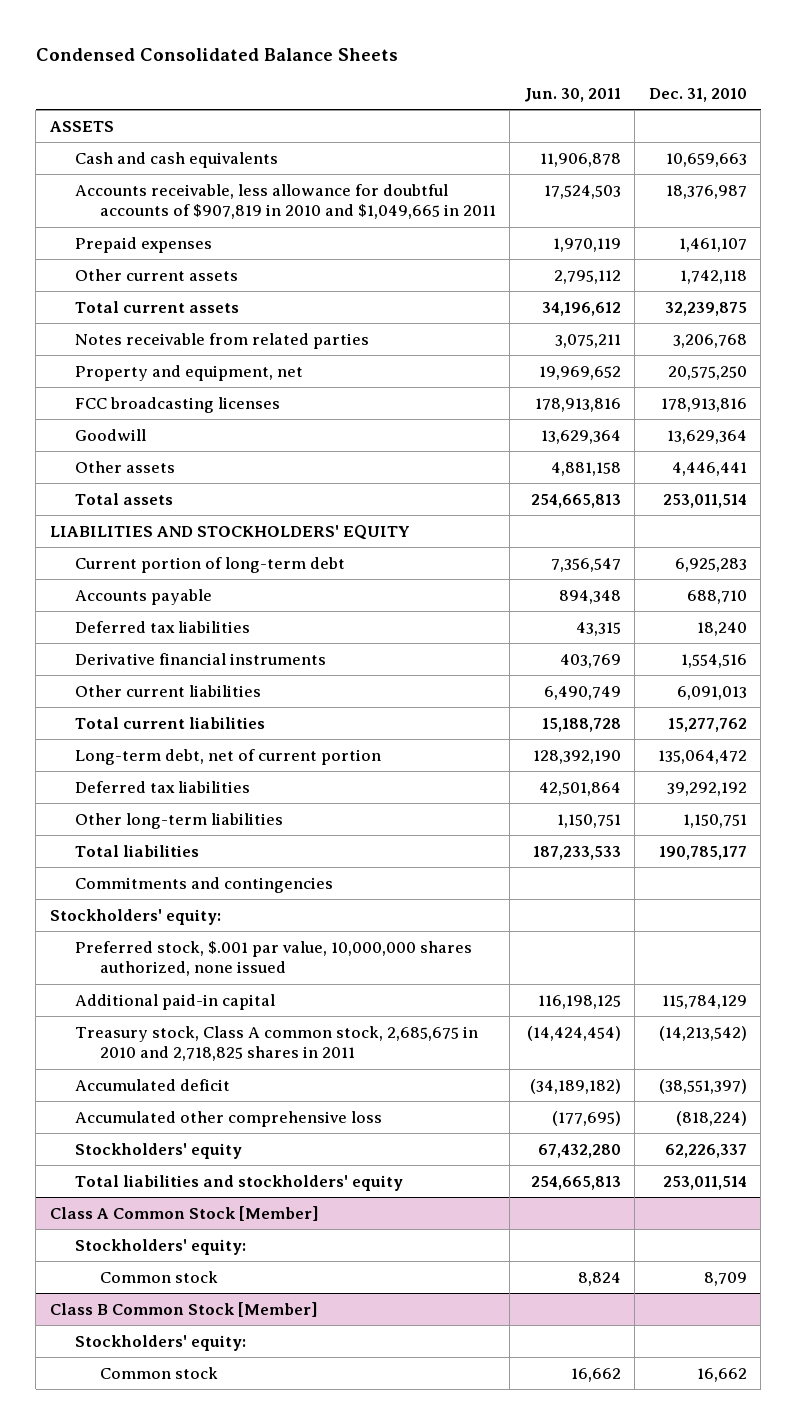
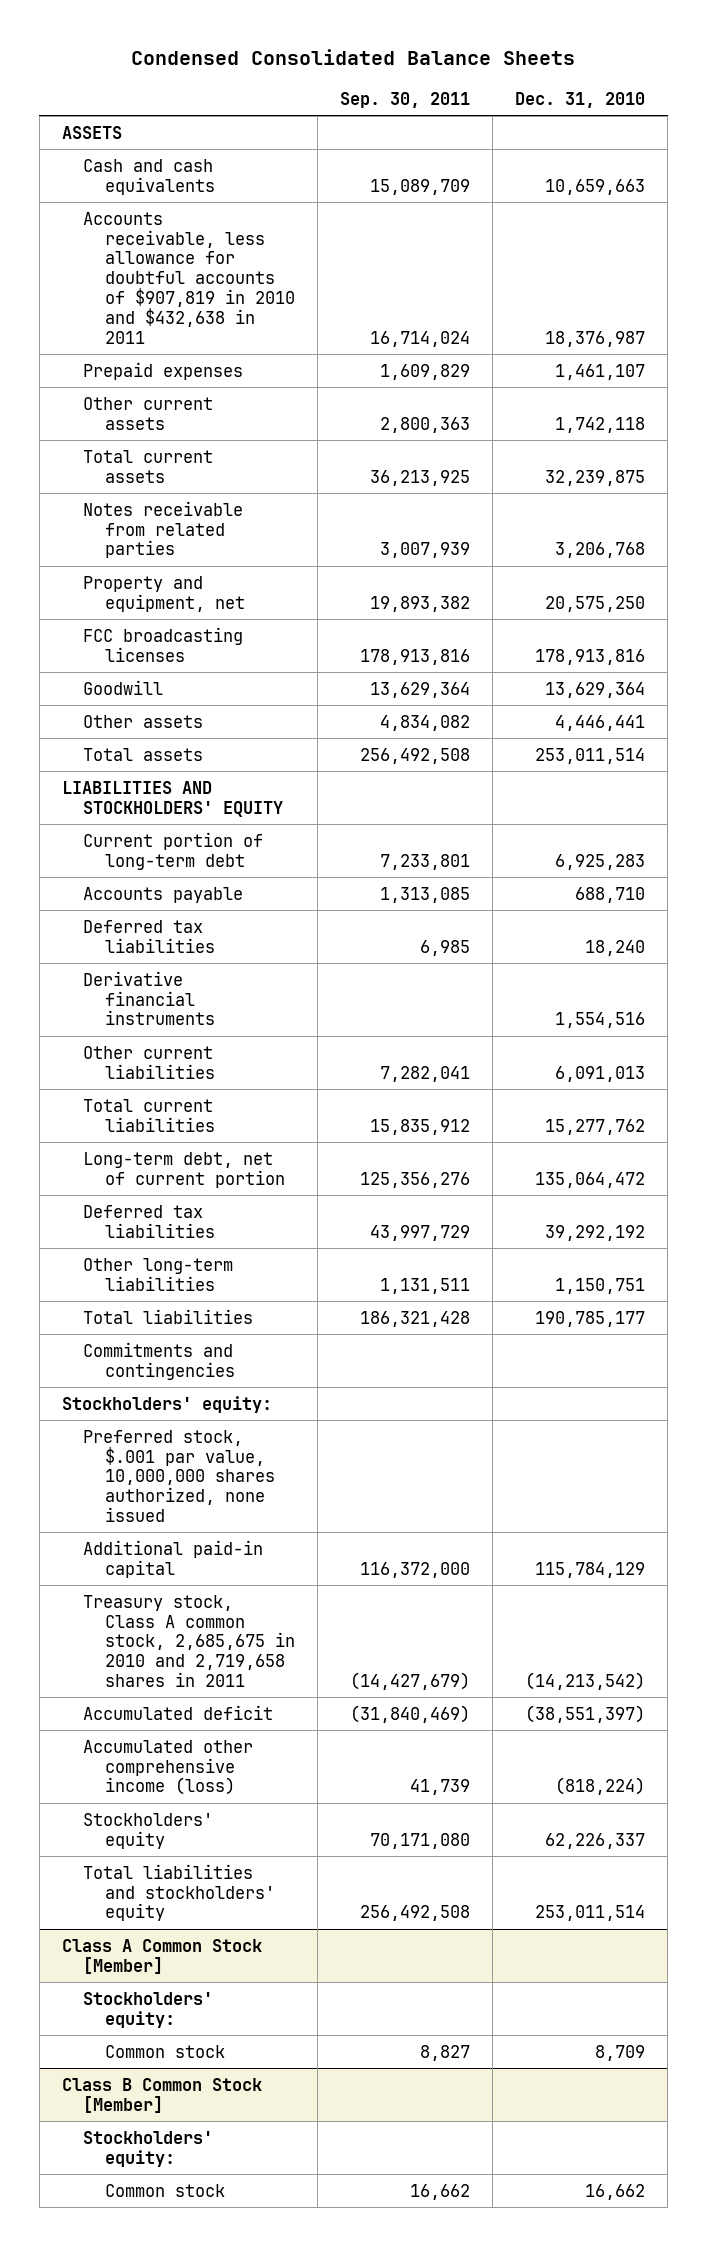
[523,87,621,102] Jun. 30, 2011 -> none
none -> [339,91,470,108] Sep. 30, 2011
[74,183,496,220] Accounts receivable, less allowance for doubtful accounts of $907,819 in 2010 and $1,049,665 in 2011 -> [83,211,295,344] Accounts receivable, less allowance for doubtful accounts of $907,819 in 2010 and $432,638 in 2011
[74,1025,478,1062] Treasury stock, Class A common stock, 2,685,675 in 2010 and 2,718,825 shares in 2011 -> [83,1594,295,1687] Treasury stock, Class A common stock, 2,685,675 in 2010 and 2,719,658 shares in 2011
[74,1110,382,1127] Accumulated other comprehensive loss -> [83,1739,254,1796] Accumulated other comprehensive income (loss)

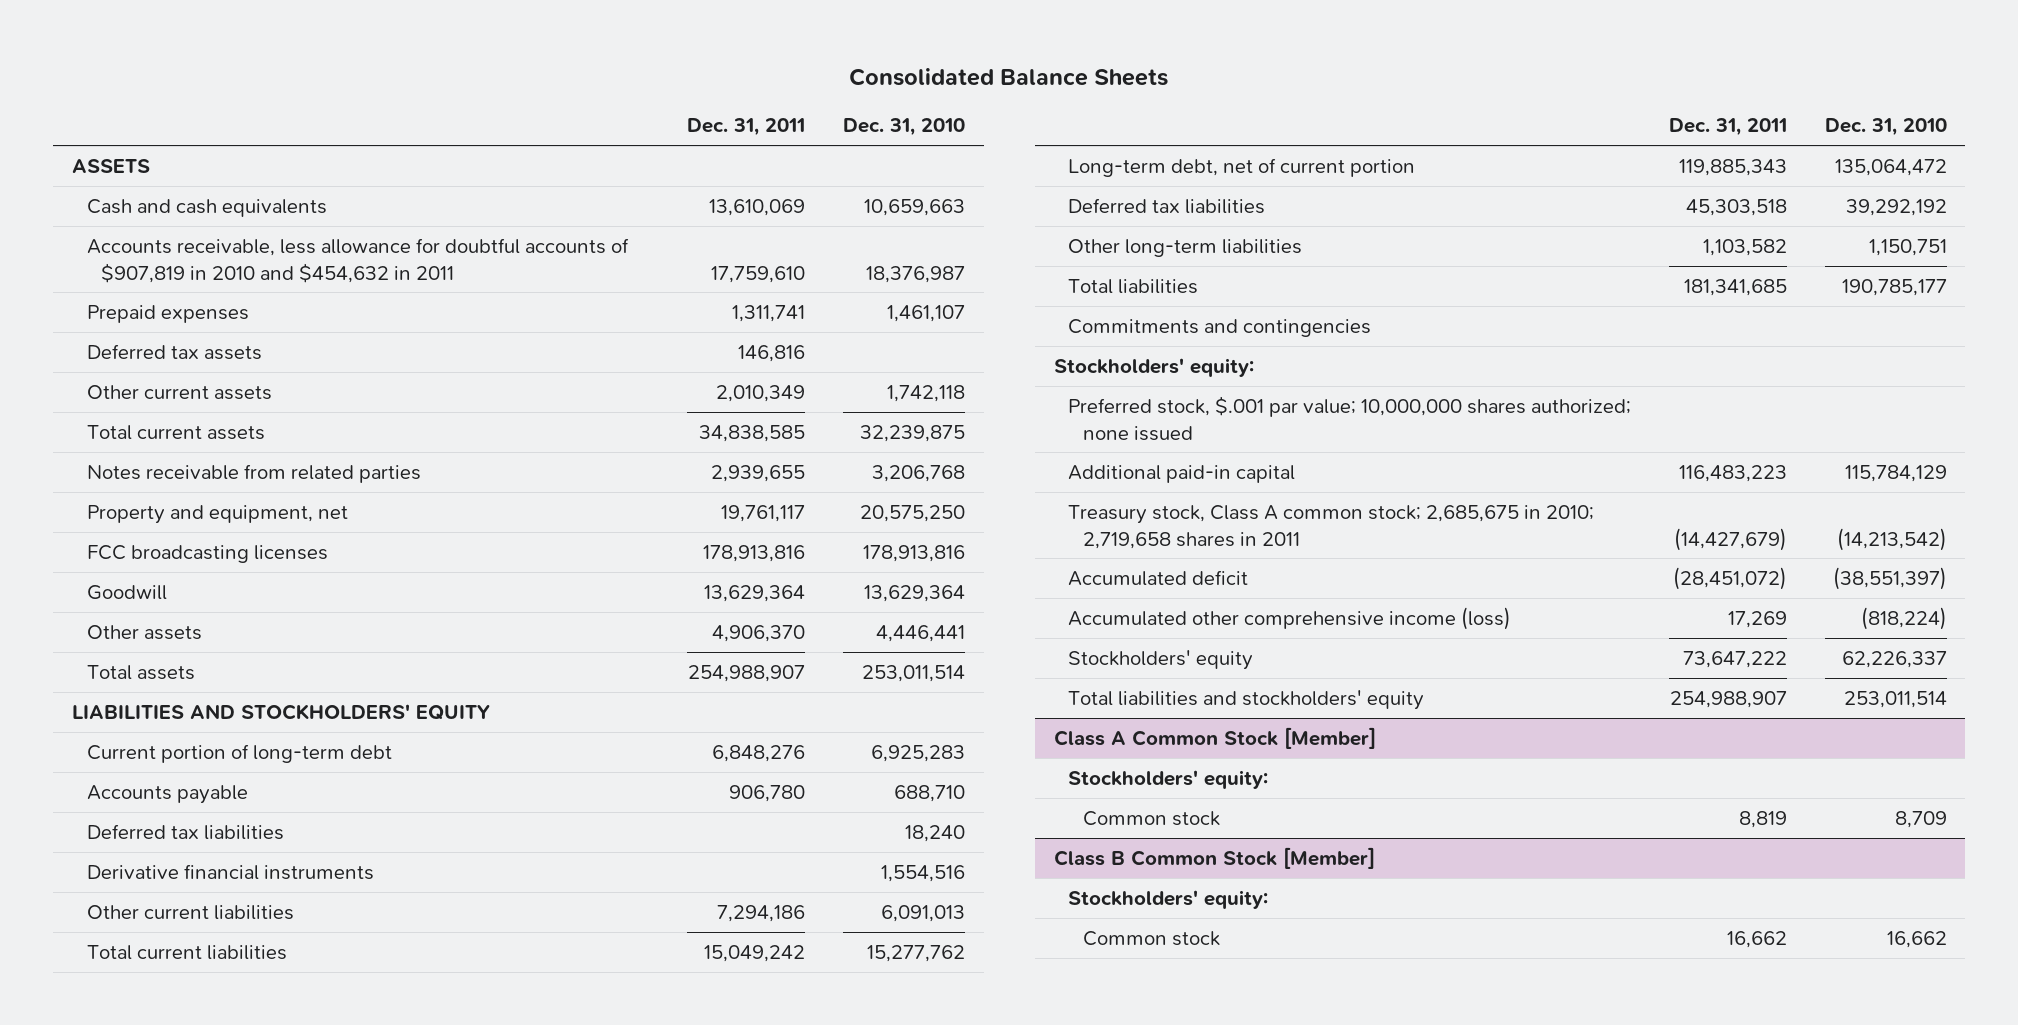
[131,49,576,66] Condensed Consolidated Balance Sheets -> [849,67,1169,86] Consolidated Balance Sheets
[339,91,470,108] Sep. 30, 2011 -> none
none -> [687,118,806,137] Dec. 31, 2011
[83,211,295,344] Accounts receivable, less allowance for doubtful accounts of $907,819 in 2010 and $432,638 in 2011 -> [86,237,629,283] Accounts receivable, less allowance for doubtful accounts of $907,819 in 2010 and $454,632 in 2011
none -> [86,343,262,360] Deferred tax assets
[83,1429,275,1522] Preferred stock, $.001 par value, 10,000,000 shares authorized, none issued -> [1068,395,1632,441] Preferred stock, $.001 par value; 10,000,000 shares authorized; none issued
[83,1594,295,1687] Treasury stock, Class A common stock, 2,685,675 in 2010 and 2,719,658 shares in 2011 -> [1068,504,1595,549] Treasury stock, Class A common stock; 2,685,675 in 2010; 2,719,658 shares in 2011

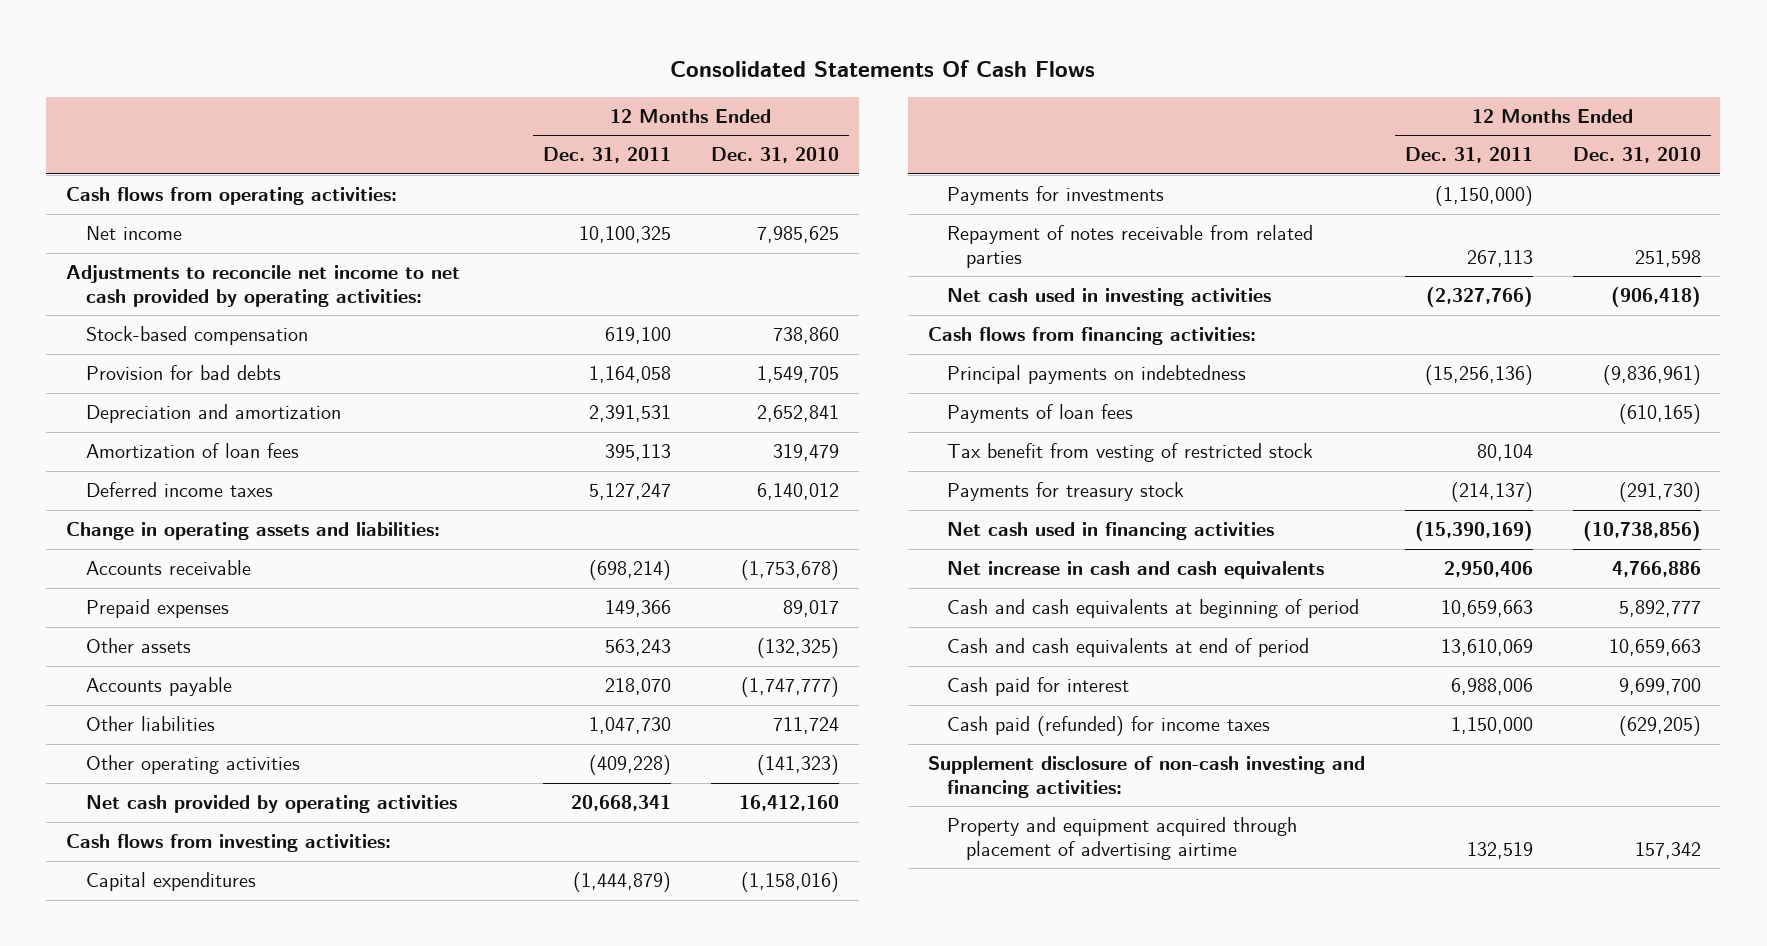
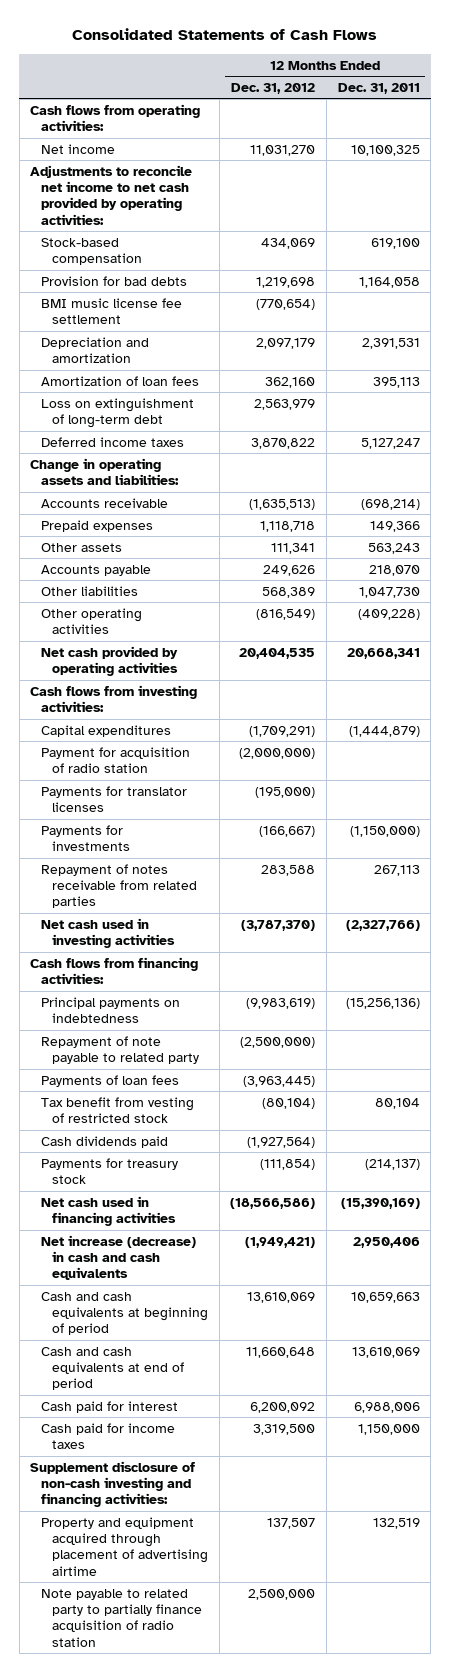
[670,60,1096,78] Consolidated Statements Of Cash Flows -> [72,28,378,41] Consolidated Statements of Cash Flows
[710,147,839,164] Dec. 31, 2010 -> none
none -> [231,82,316,94] Dec. 31, 2012
none -> [41,297,183,325] BMI music license fee settlement
none -> [41,397,195,429] Loss on extinguishment of long-term debt
none -> [41,746,191,774] Payment for acquisition of radio station
none -> [41,785,188,813] Payments for translator licenses
none -> [41,1035,200,1065] Repayment of note payable to related party
none -> [41,1135,169,1148] Cash dividends paid
[947,561,1325,580] Net increase in cash and cash equivalents -> [41,1234,197,1281] Net increase (decrease) in cash and cash equivalents
[947,716,1271,737] Cash paid (refunded) for income taxes -> [41,1422,176,1450] Cash paid for income taxes
none -> [41,1588,203,1647] Note payable to related party to partially finance acquisition of radio station

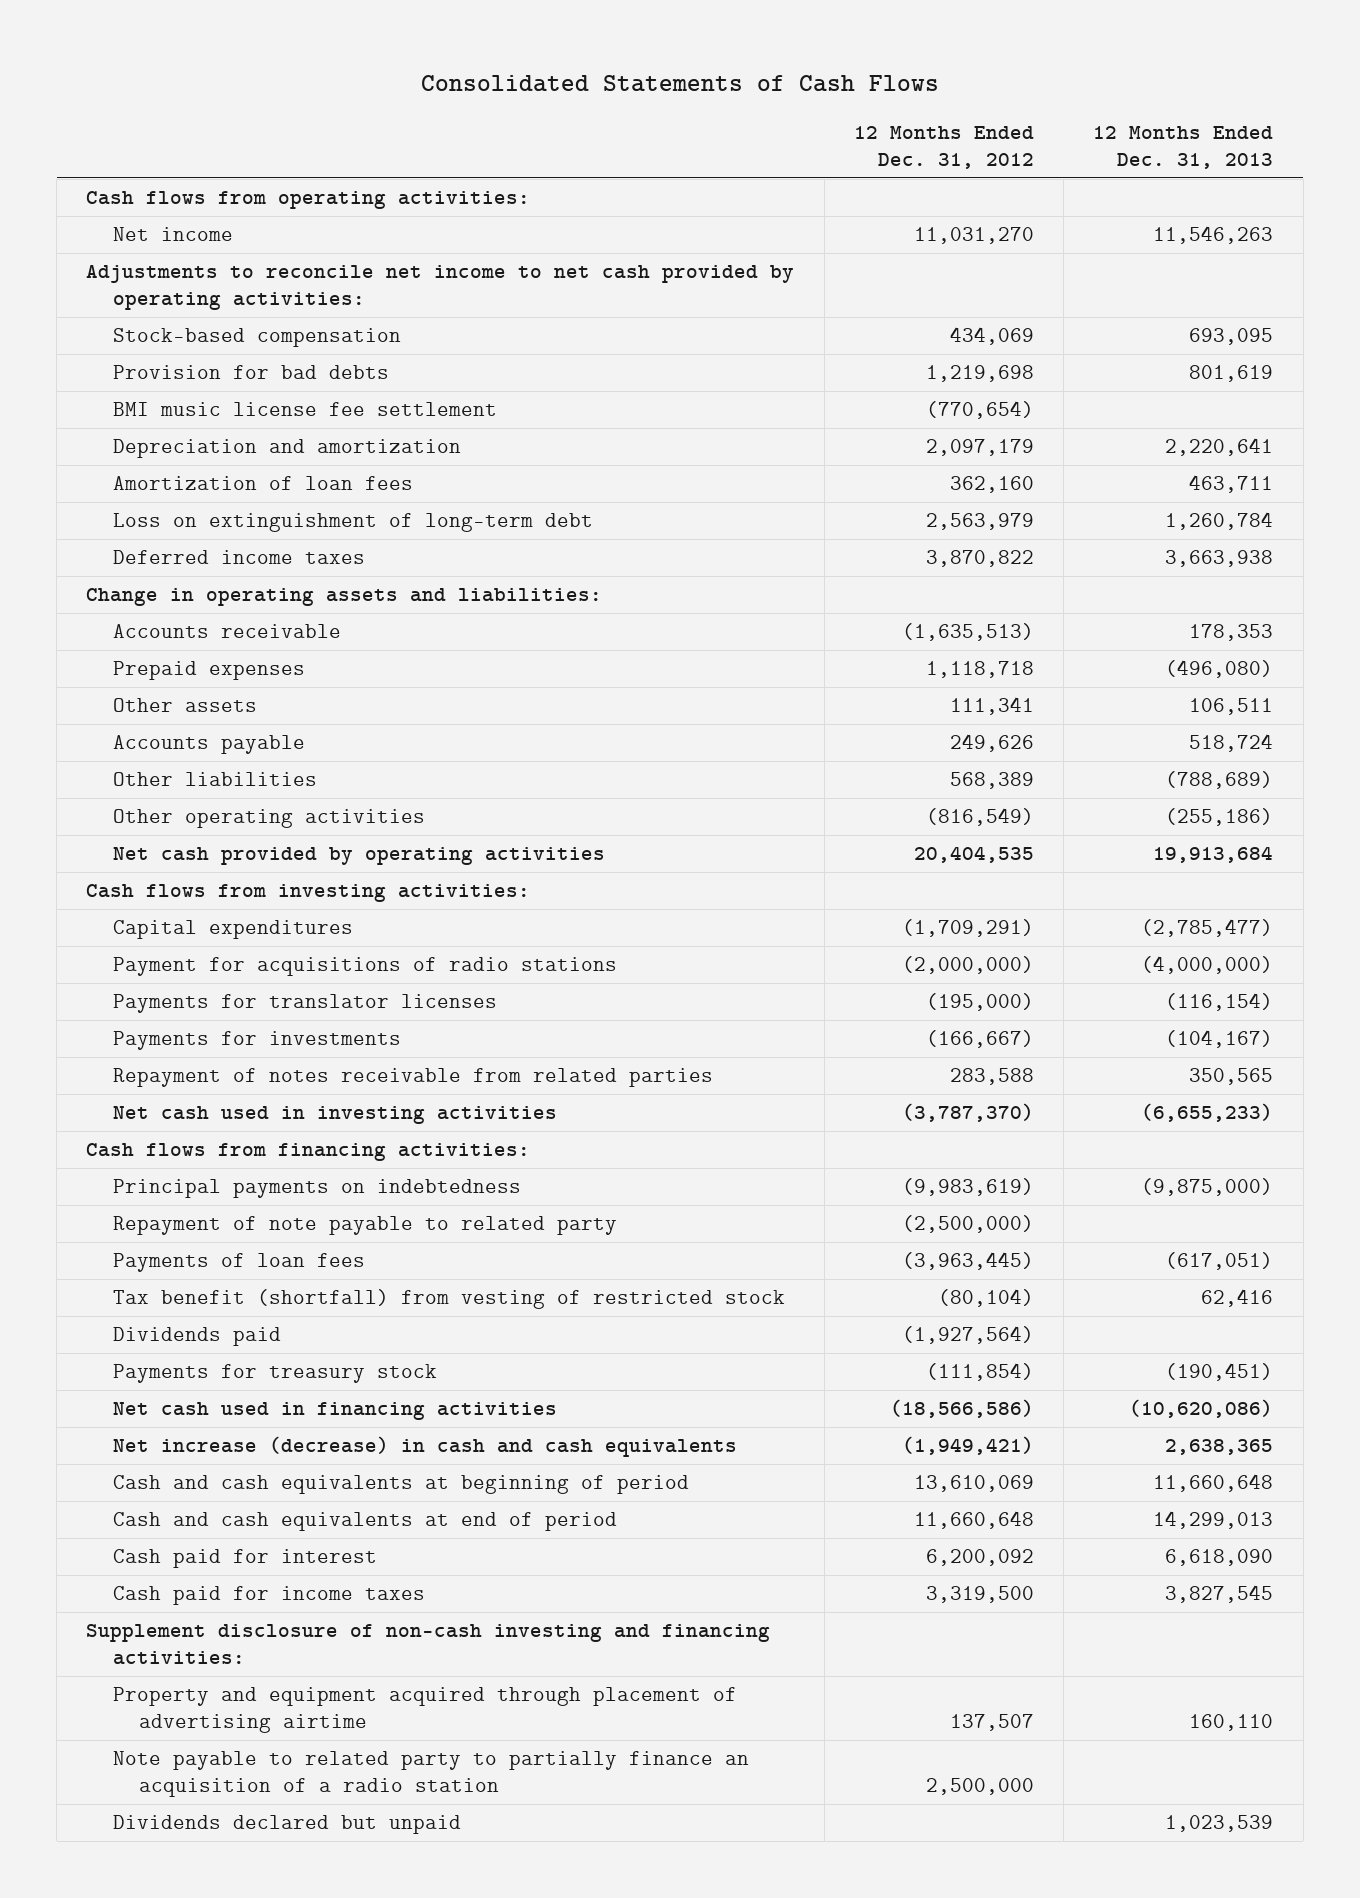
[337,82,420,94] Dec. 31, 2011 -> none
none -> [1093,125,1274,169] 12 Months Ended Dec. 31, 2013
[41,746,191,774] Payment for acquisition of radio station -> [112,957,617,977] Payment for acquisitions of radio stations
[41,1096,195,1124] Tax benefit from vesting of restricted stock -> [112,1289,785,1310] Tax benefit (shortfall) from vesting of restricted stock
[41,1135,169,1148] Cash dividends paid -> [112,1327,281,1347] Dividends paid
[41,1588,203,1647] Note payable to related party to partially finance acquisition of radio station -> [112,1751,749,1798] Note payable to related party to partially finance an acquisition of a radio station
none -> [112,1815,461,1835] Dividends declared but unpaid

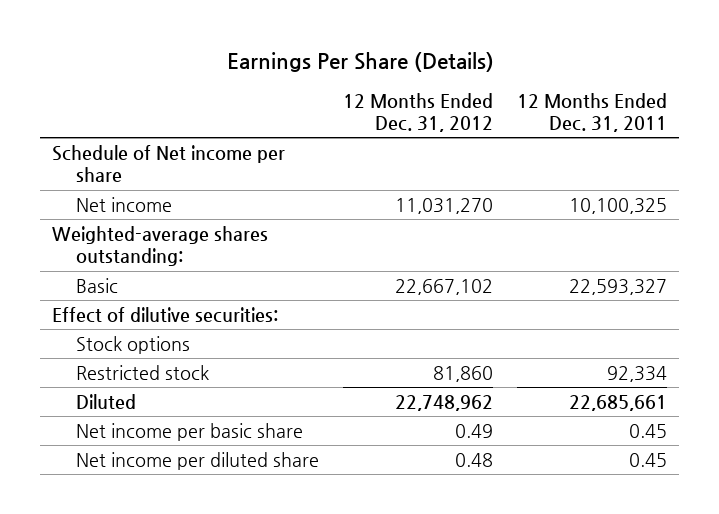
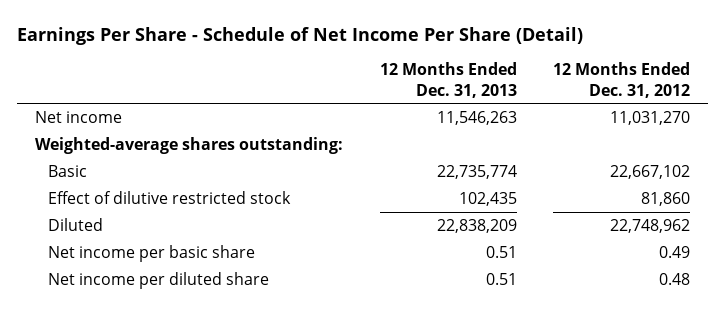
[226,51,494,72] Earnings Per Share (Details) -> [17,27,584,46] Earnings Per Share - Schedule of Net Income Per Share (Detail)
[516,92,667,132] 12 Months Ended Dec. 31, 2011 -> none
none -> [379,62,517,98] 12 Months Ended Dec. 31, 2013
[52,144,286,183] Schedule of Net income per share -> none
[52,306,279,323] Effect of dilutive securities: -> none
[75,335,190,354] Stock options -> none
[75,364,209,380] Restricted stock -> [47,190,291,204] Effect of dilutive restricted stock

